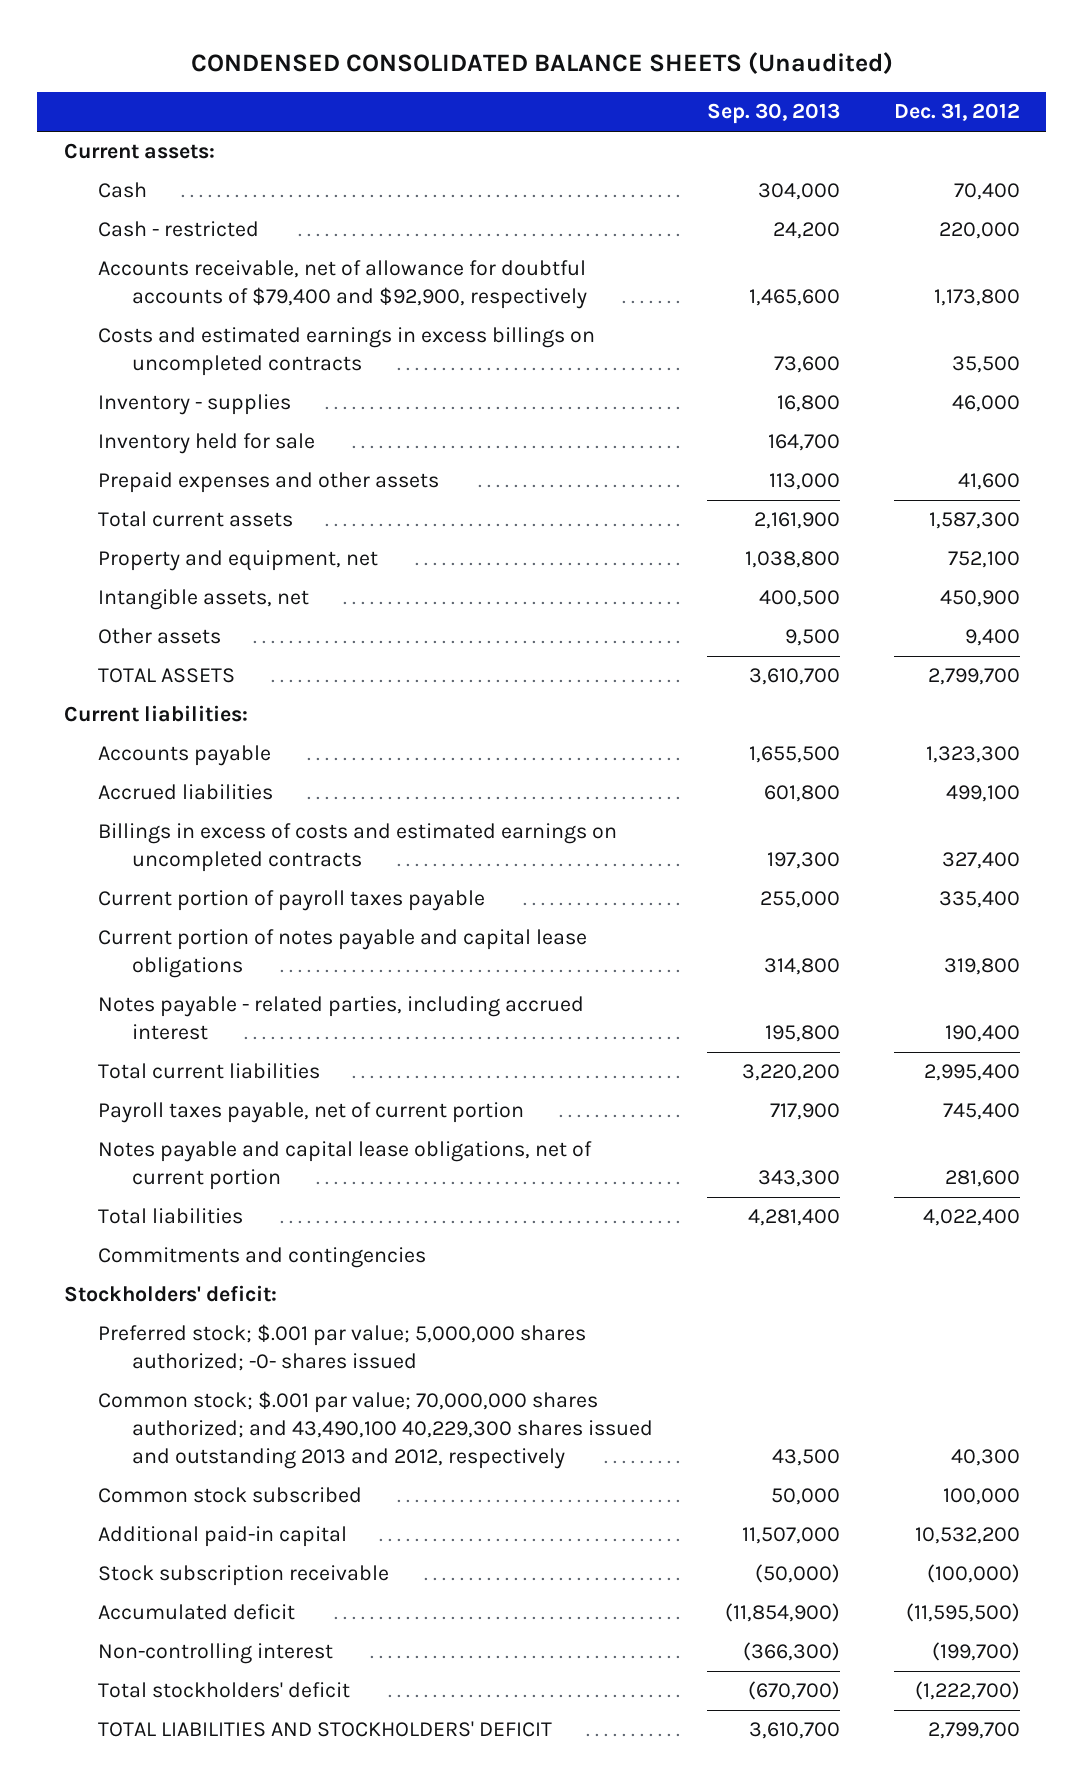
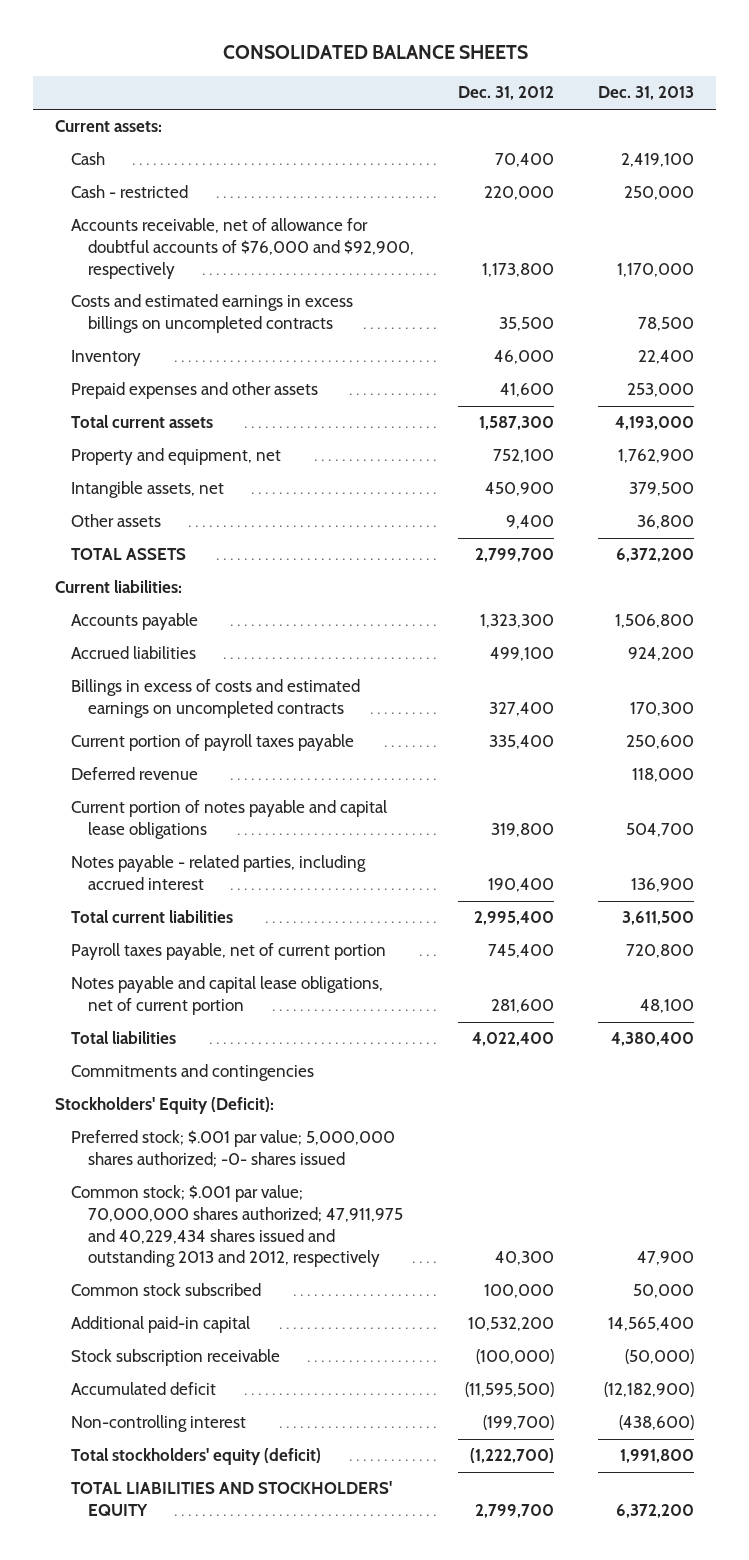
[190,51,893,74] CONDENSED CONSOLIDATED BALANCE SHEETS (Unaudited) -> [222,45,528,60] CONSOLIDATED BALANCE SHEETS
[706,103,840,125] Sep. 30, 2013 -> none
none -> [598,86,695,101] Dec. 31, 2013
[98,260,588,310] Accounts receivable, net of allowance for doubtful accounts of $79,400 and $92,900, respectively -> [71,218,414,279] Accounts receivable, net of allowance for doubtful accounts of $76,000 and $92,900, respectively
[98,433,316,455] Inventory held for sale -> none
[98,394,292,416] Inventory - supplies -> [71,350,142,367] Inventory
none -> [71,767,199,781] Deferred revenue
[63,1285,277,1303] Stockholders' deficit: -> [55,1097,275,1115] Stockholders' Equity (Deficit):
[98,1391,654,1469] Common stock; $.001 par value; 70,000,000 shares authorized; and 43,490,100 40,229,300 shares issued and outstanding 2013 and 2012, respectively -> [71,1185,403,1268] Common stock; $.001 par value; 70,000,000 shares authorized; 47,911,975 and 40,229,434 shares issued and outstanding 2013 and 2012, respectively
[98,1682,351,1699] Total stockholders' deficit -> [71,1448,322,1466] Total stockholders' equity (deficit)
[98,1721,553,1738] TOTAL LIABILITIES AND STOCKHOLDERS' DEFICIT -> [71,1481,393,1516] TOTAL LIABILITIES AND STOCKHOLDERS' EQUITY

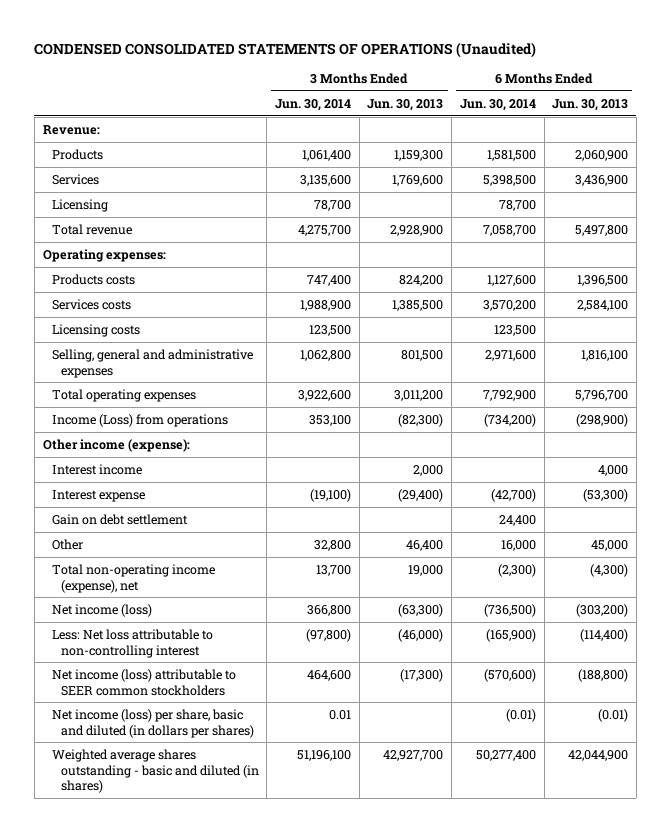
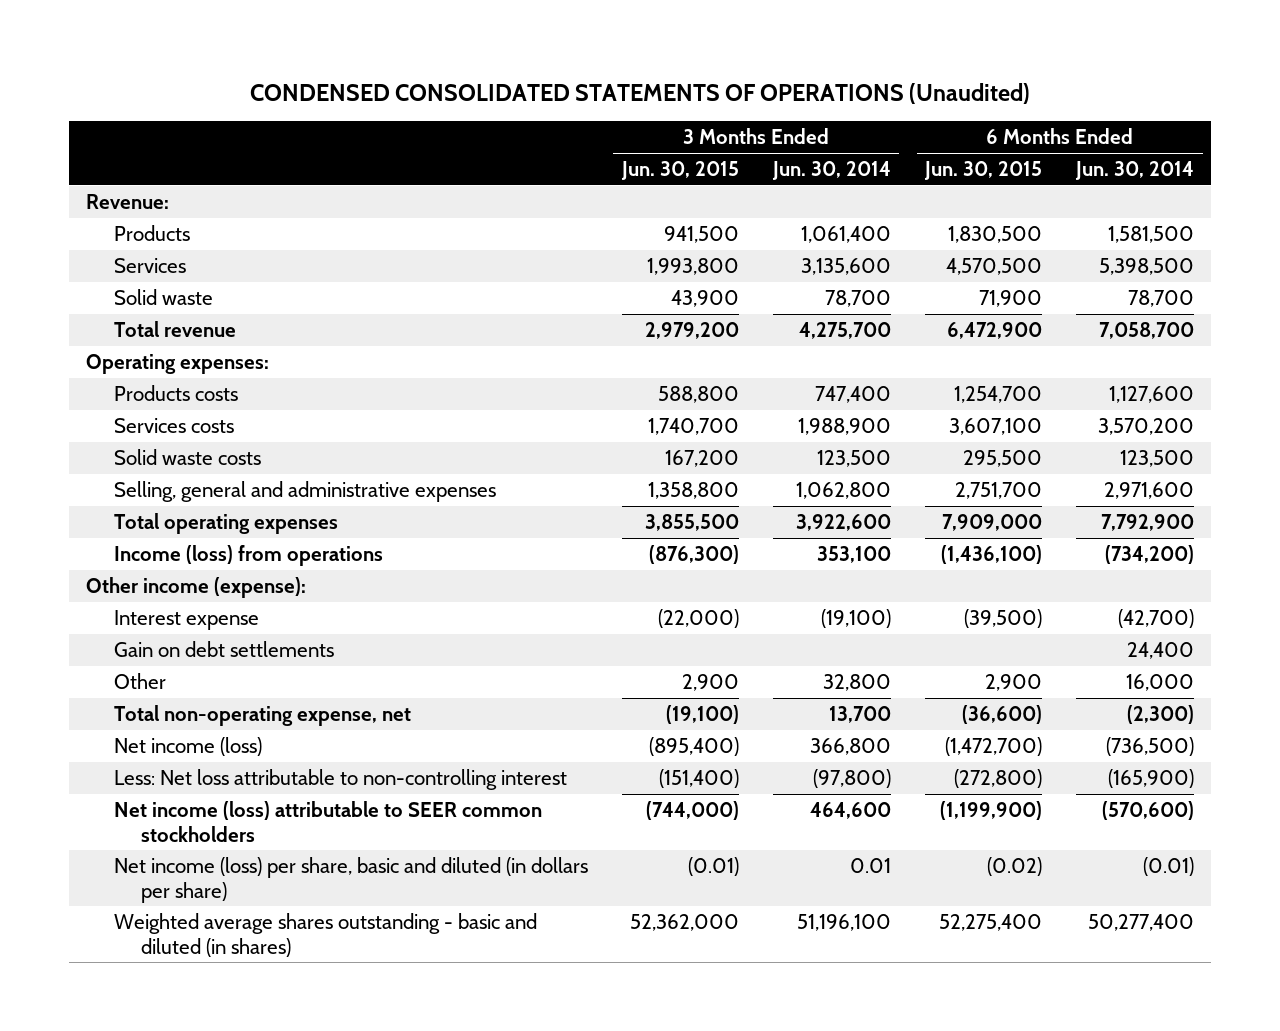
[367,98,444,111] Jun. 30, 2013 -> none
[552,98,629,111] Jun. 30, 2013 -> none
none -> [620,161,739,181] Jun. 30, 2015
none -> [924,161,1043,181] Jun. 30, 2015
[51,198,108,212] Licensing -> [113,289,213,306] Solid waste
[51,323,140,337] Licensing costs -> [113,449,261,466] Solid waste costs
[51,413,228,427] Income (Loss) from operations -> [113,545,383,567] Income (loss) from operations
[51,463,142,475] Interest income -> none
[51,513,188,525] Gain on debt settlement -> [113,641,334,658] Gain on debt settlements
[51,563,215,593] Total non-operating income (expense), net -> [113,705,411,727] Total non-operating expense, net
[51,708,254,738] Net income (loss) per share, basic and diluted (in dollars per shares) -> [113,857,588,903] Net income (loss) per share, basic and diluted (in dollars per share)

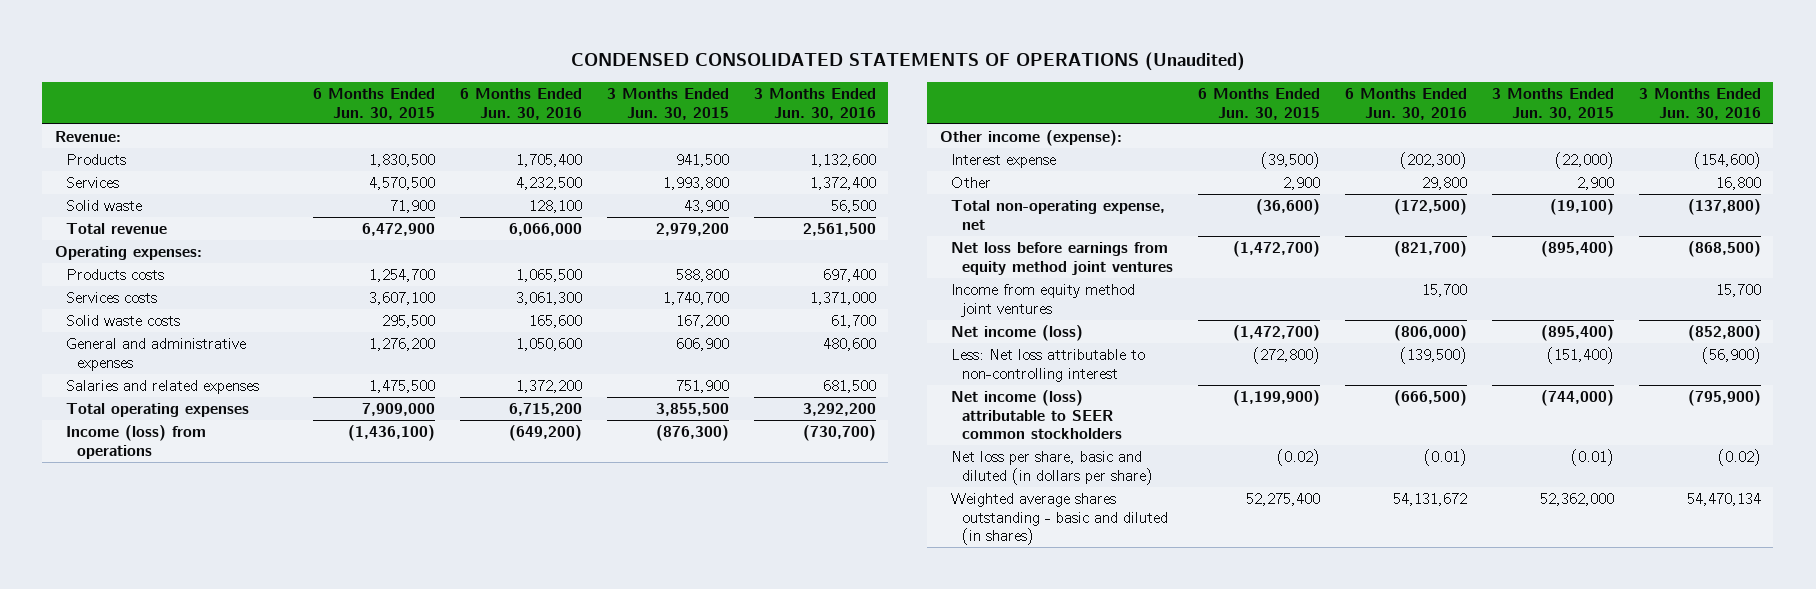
[771,161,891,181] Jun. 30, 2014 -> none
[1075,161,1195,181] Jun. 30, 2014 -> none
none -> [460,87,583,120] 6 Months Ended Jun. 30, 2016
none -> [754,87,877,120] 3 Months Ended Jun. 30, 2016
[113,481,496,503] Selling, general and administrative expenses -> [66,337,247,371] General and administrative expenses
[647,482,739,500] 1,358,800 -> [676,337,730,351] 606,900
[955,482,1043,500] 2,751,700 -> [369,337,436,351] 1,276,200
none -> [66,379,260,394] Salaries and related expenses
[113,641,334,658] Gain on debt settlements -> none
none -> [950,241,1174,275] Net loss before earnings from equity method joint ventures
none -> [950,283,1135,317] Income from equity method joint ventures
[113,857,588,903] Net income (loss) per share, basic and diluted (in dollars per share) -> [950,450,1154,485] Net loss per share, basic and diluted (in dollars per share)

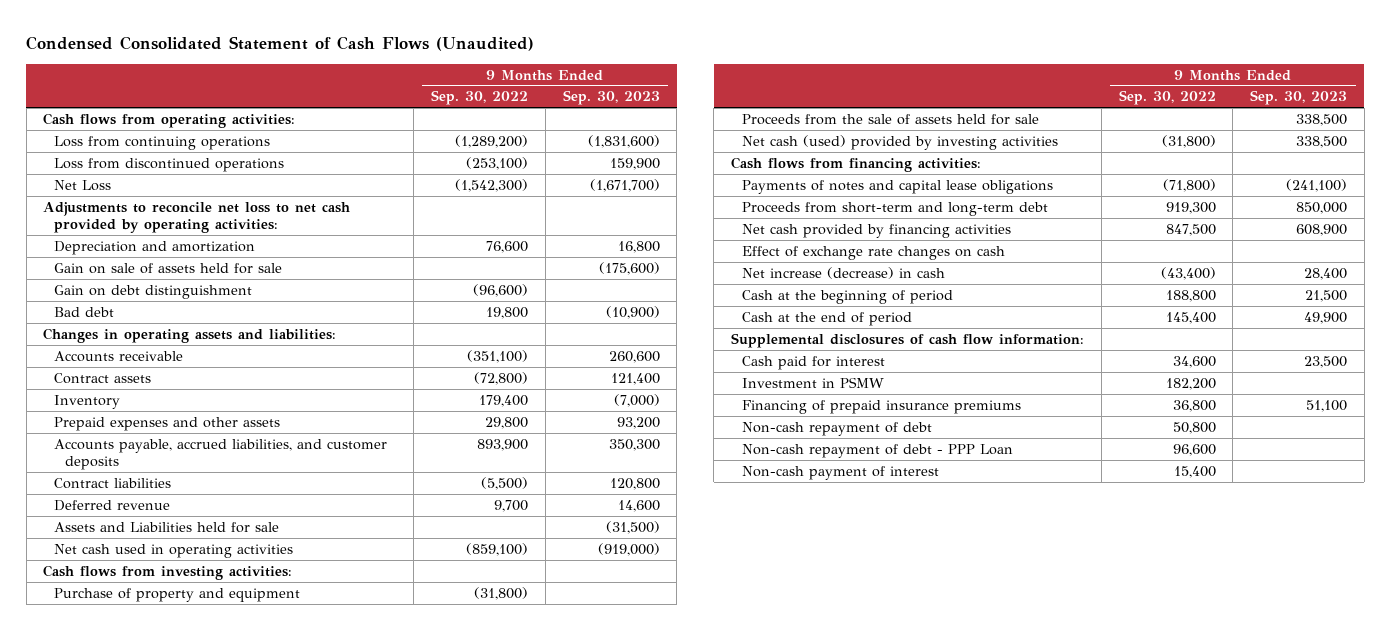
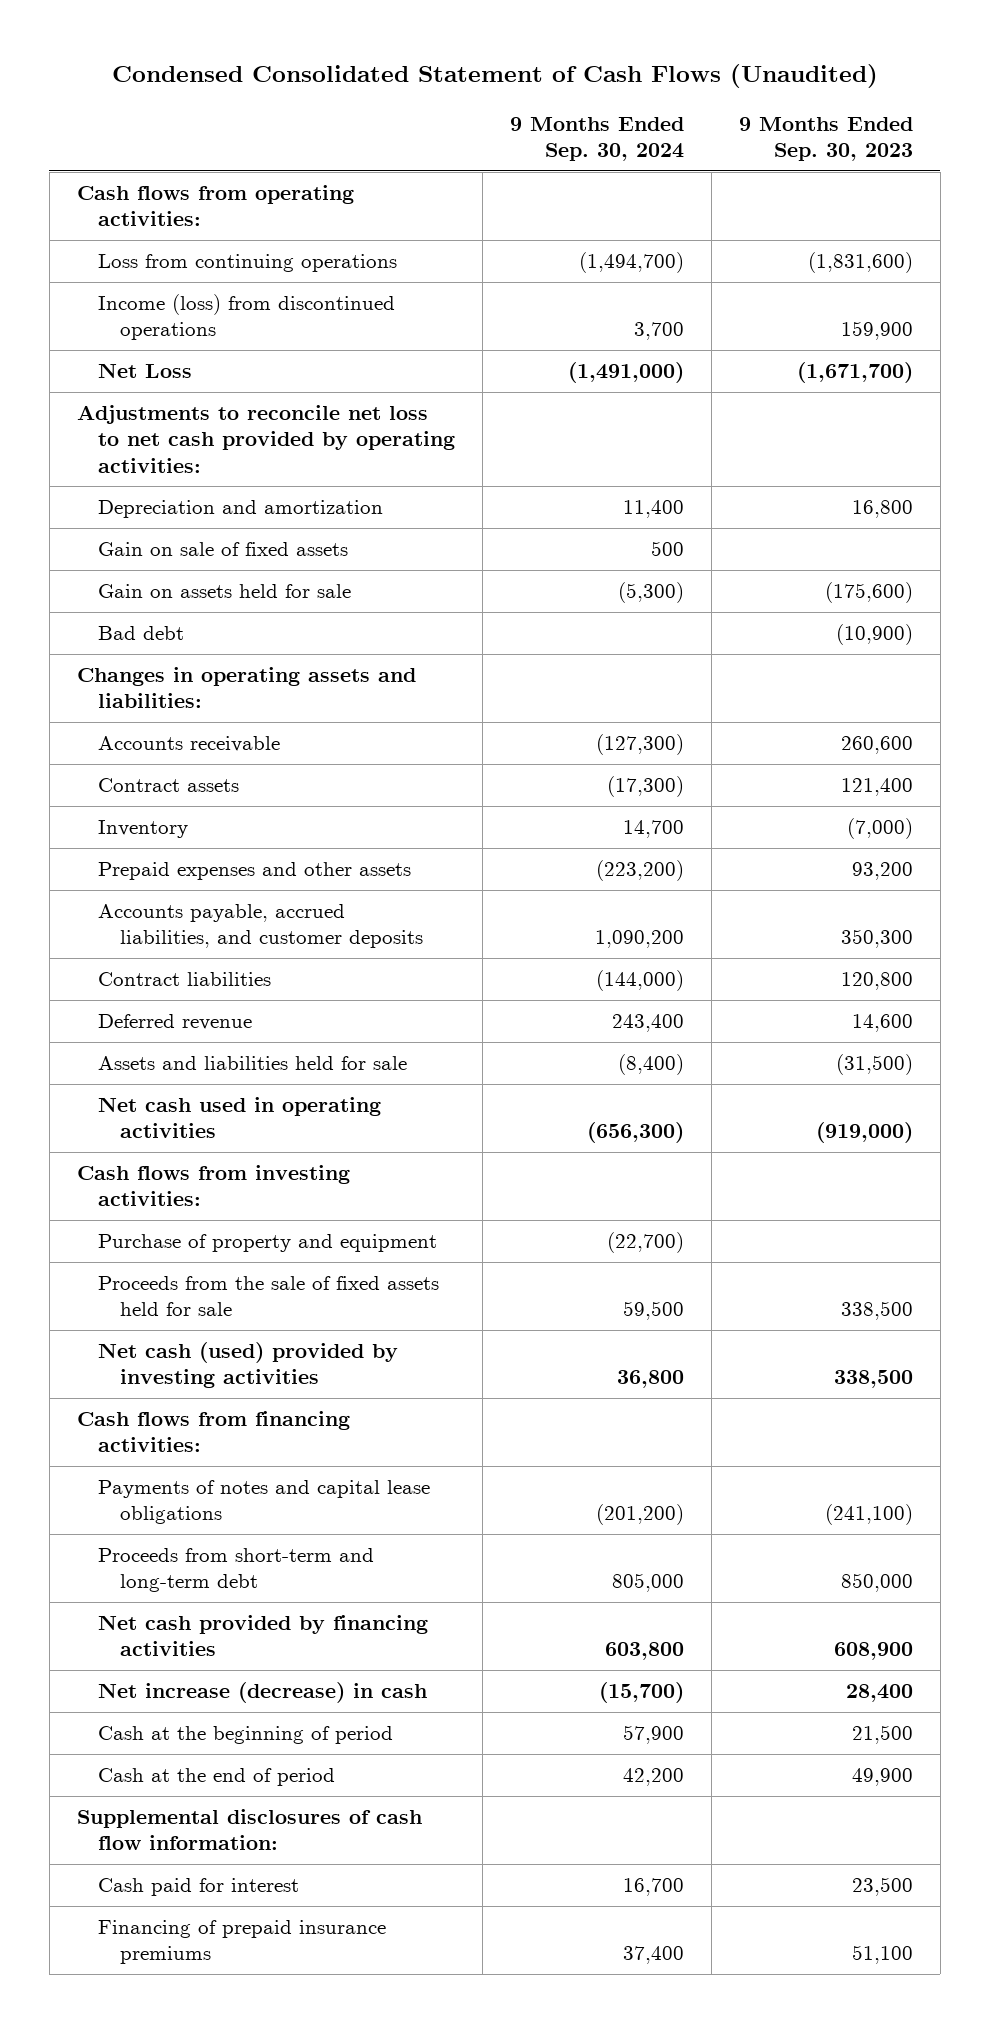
[430,90,528,106] Sep. 30, 2022 -> none
none -> [510,116,685,162] 9 Months Ended Sep. 30, 2024
[54,157,285,172] Loss from discontinued operations -> [98,294,396,341] Income (loss) from discontinued operations
[54,284,253,299] Gain on debt distinguishment -> none
none -> [98,542,349,557] Gain on sale of fixed assets
[54,262,283,274] Gain on sale of assets held for sale -> [98,584,352,599] Gain on assets held for sale
[54,521,280,533] Assets and Liabilities held for sale -> [98,1056,408,1071] Assets and liabilities held for sale
[741,113,1039,125] Proceeds from the sale of assets held for sale -> [98,1276,440,1317] Proceeds from the sale of fixed assets held for sale
[741,245,1005,260] Effect of exchange rate changes on cash -> none
[741,376,884,388] Investment in PSMW -> none
[741,421,932,436] Non-cash repayment of debt -> none
[741,443,1013,458] Non-cash repayment of debt - PPP Loan -> none
[741,465,939,480] Non-cash payment of interest -> none

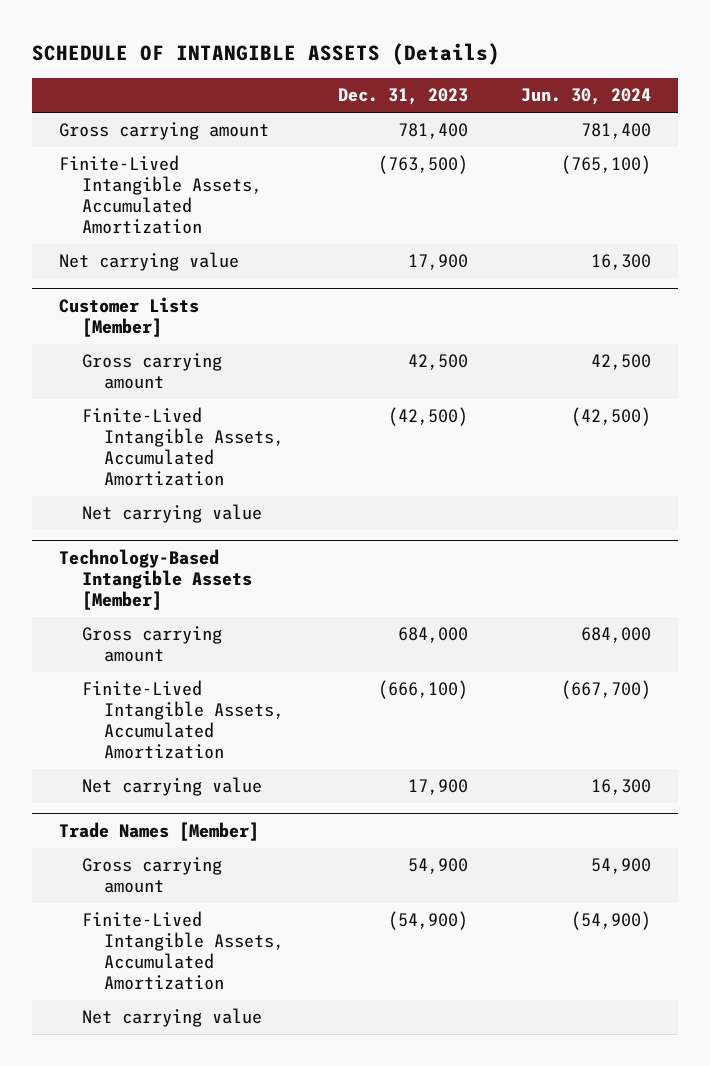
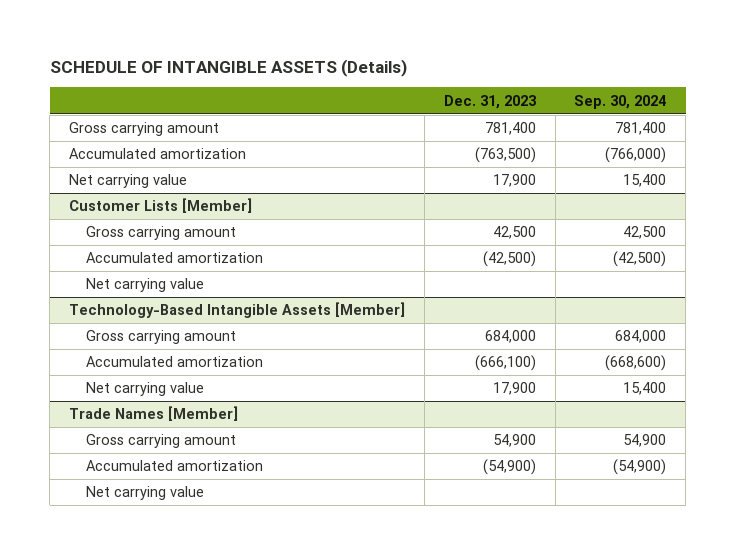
[521,88,652,106] Jun. 30, 2024 -> none
none -> [574,94,667,109] Sep. 30, 2024
[59,155,262,235] Finite-Lived Intangible Assets, Accumulated Amortization -> [69,148,247,160] Accumulated amortization
[81,407,285,487] Finite-Lived Intangible Assets, Accumulated Amortization -> [85,252,263,264] Accumulated amortization
[81,680,285,760] Finite-Lived Intangible Assets, Accumulated Amortization -> [85,356,263,368] Accumulated amortization
[81,911,285,991] Finite-Lived Intangible Assets, Accumulated Amortization -> [85,460,263,472] Accumulated amortization

